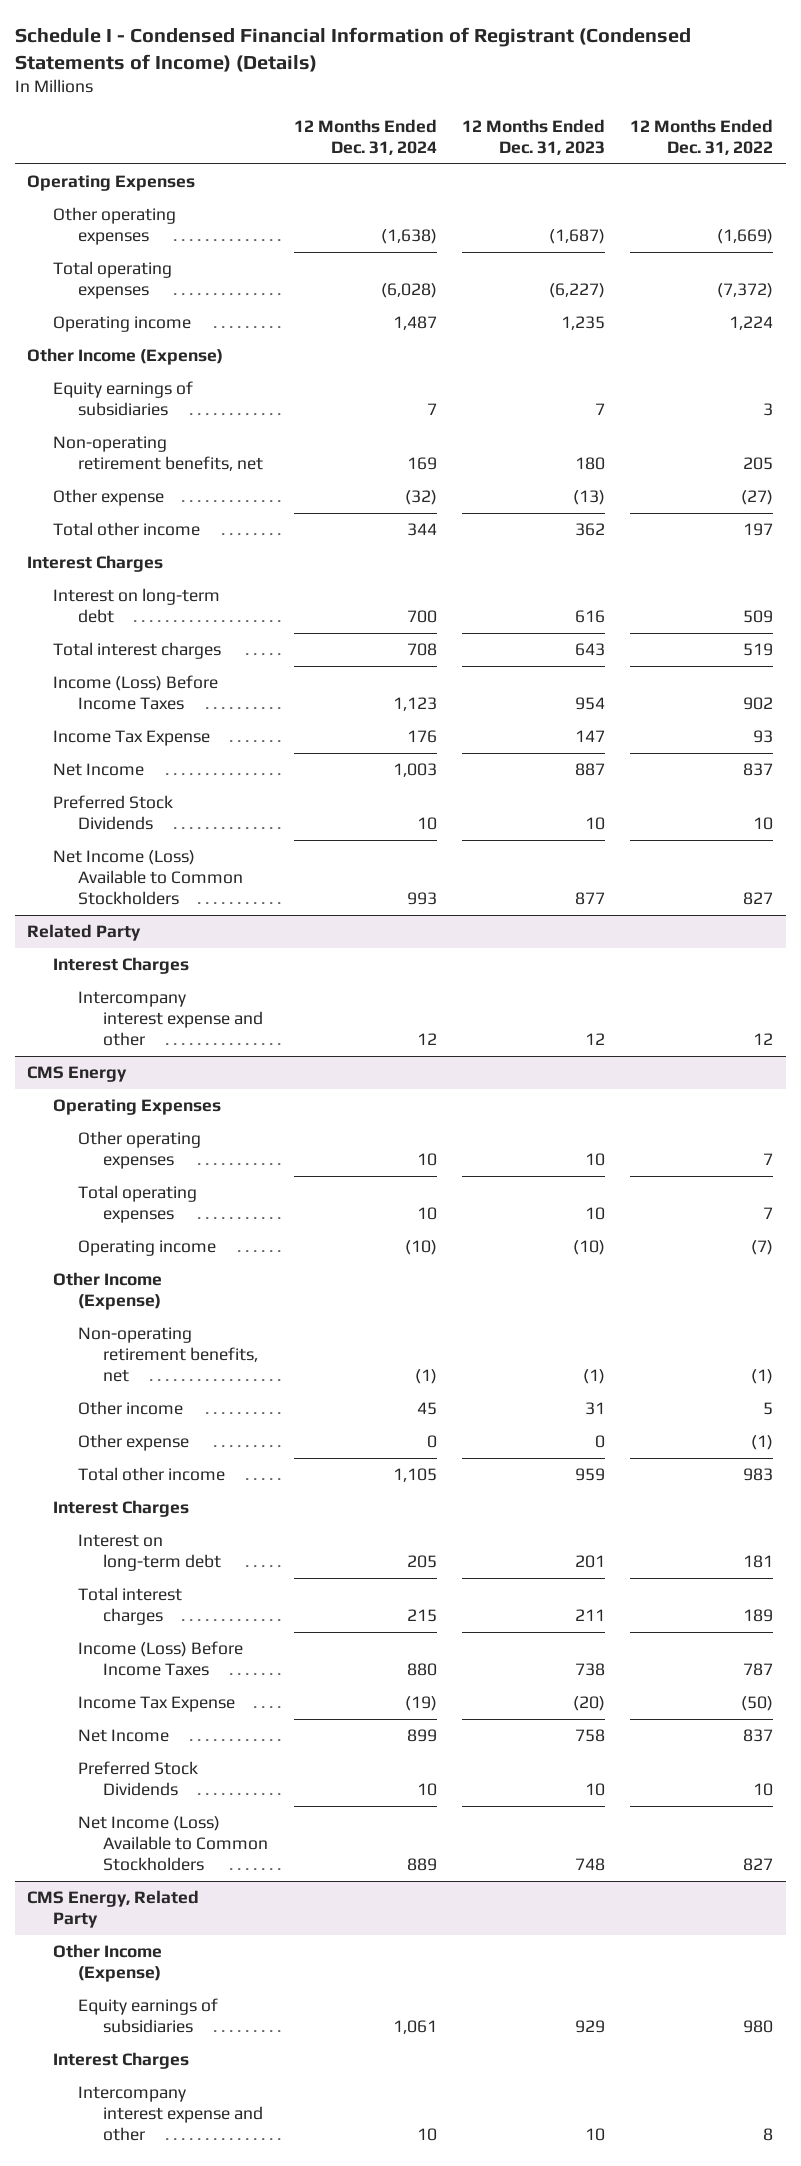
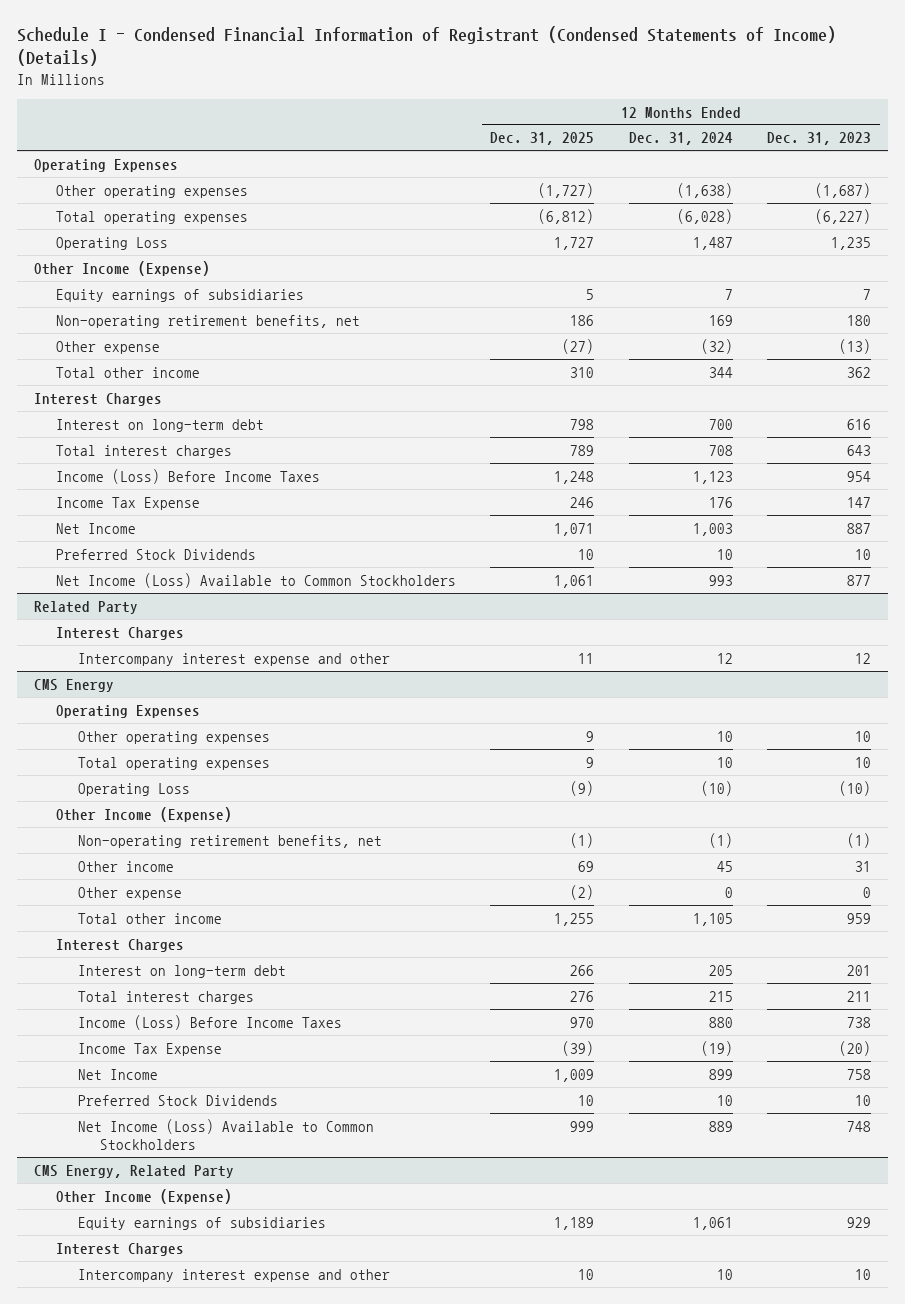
[630,118,774,155] 12 Months Ended Dec. 31, 2022 -> none
none -> [490,132,595,146] Dec. 31, 2025
[52,316,191,333] Operating income -> [56,236,169,250] Operating Loss
[78,1240,217,1257] Operating income -> [78,782,191,796] Operating Loss

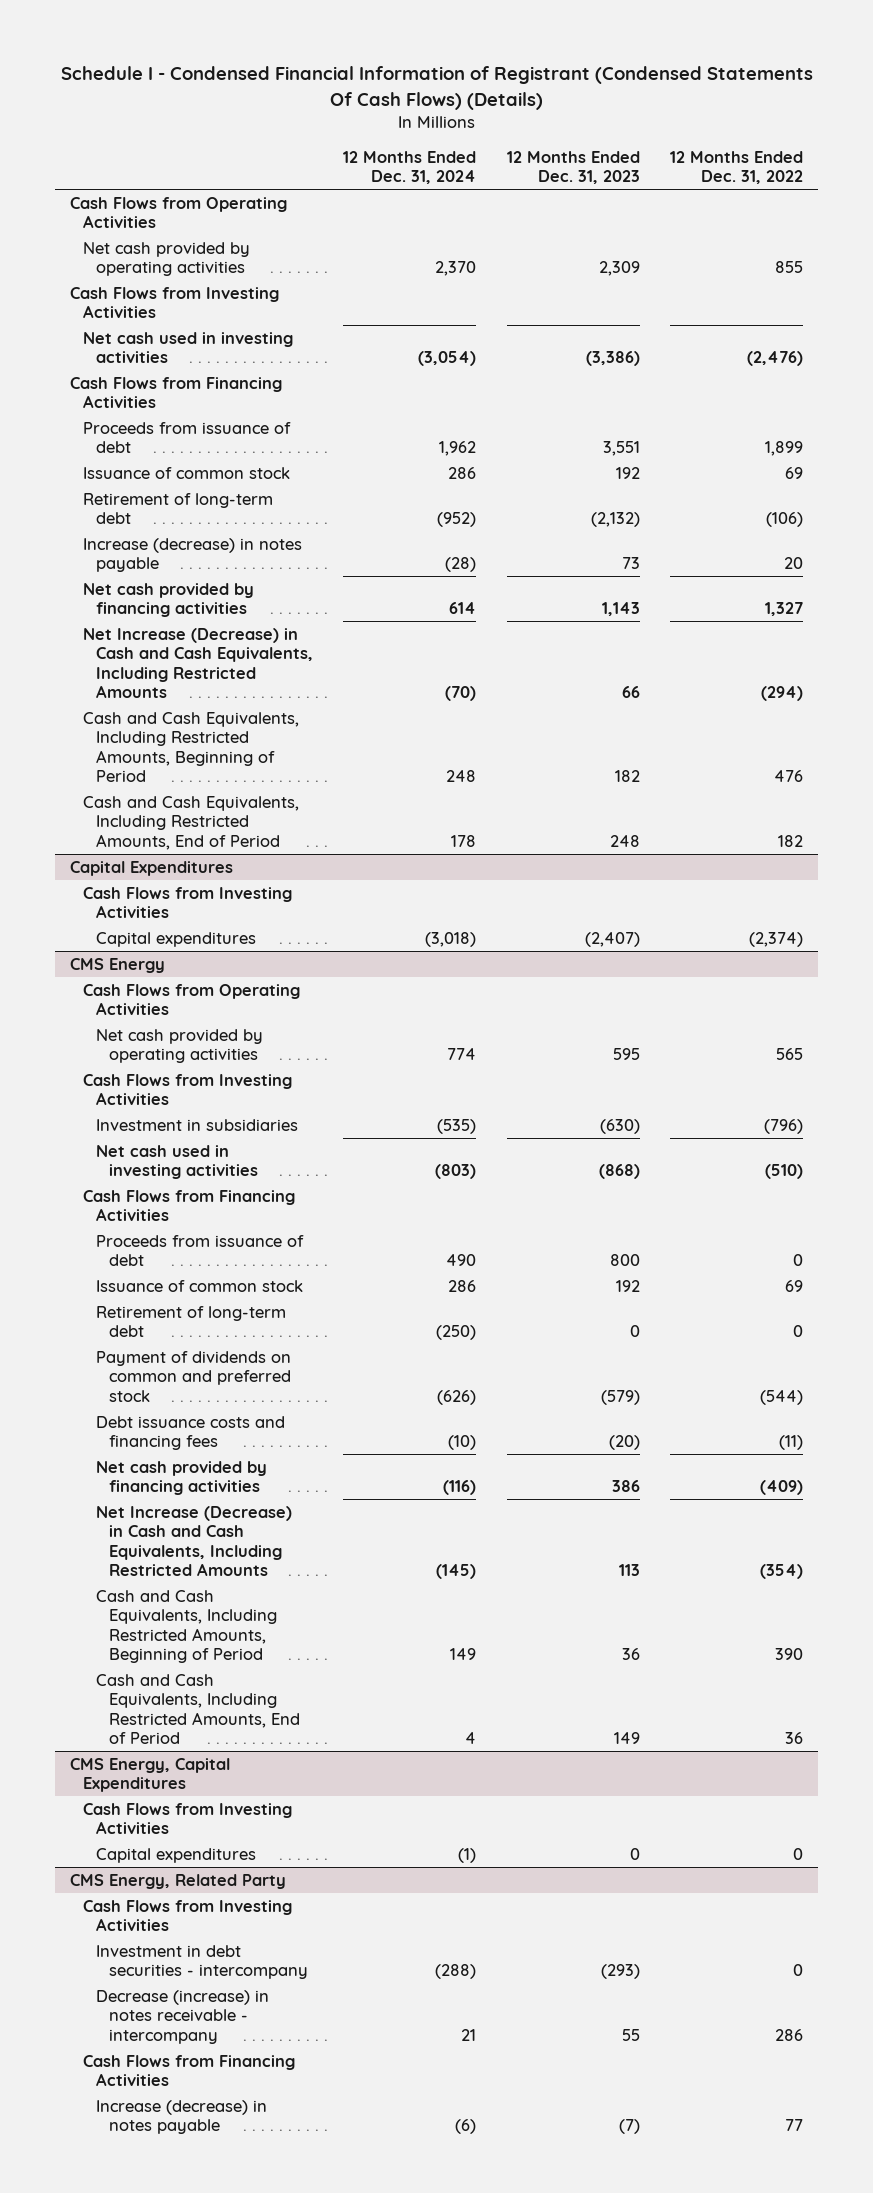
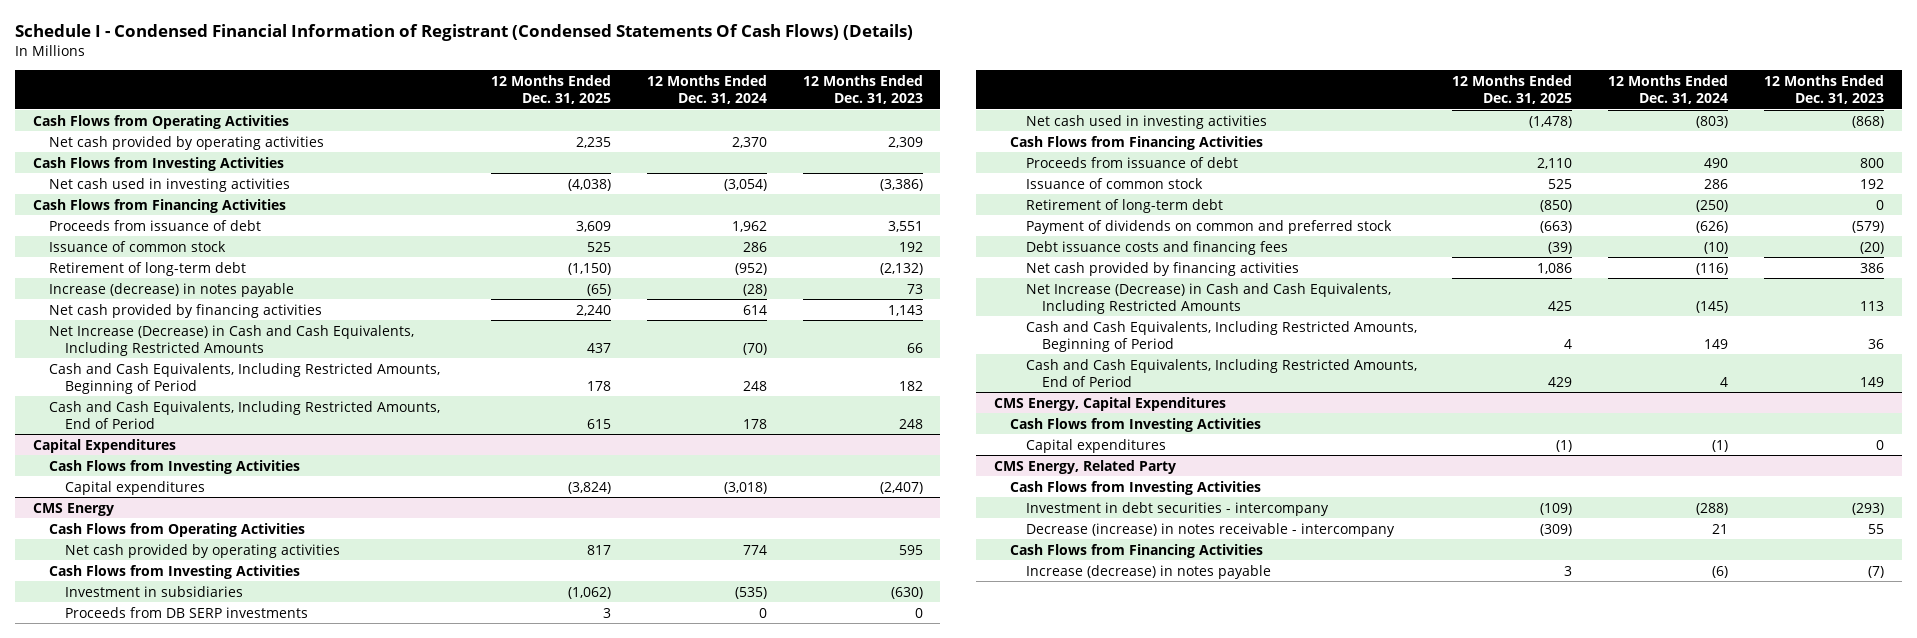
[669,150,803,185] 12 Months Ended Dec. 31, 2022 -> none
none -> [491,75,612,105] 12 Months Ended Dec. 31, 2025
none -> [64,606,308,618] Proceeds from DB SERP investments

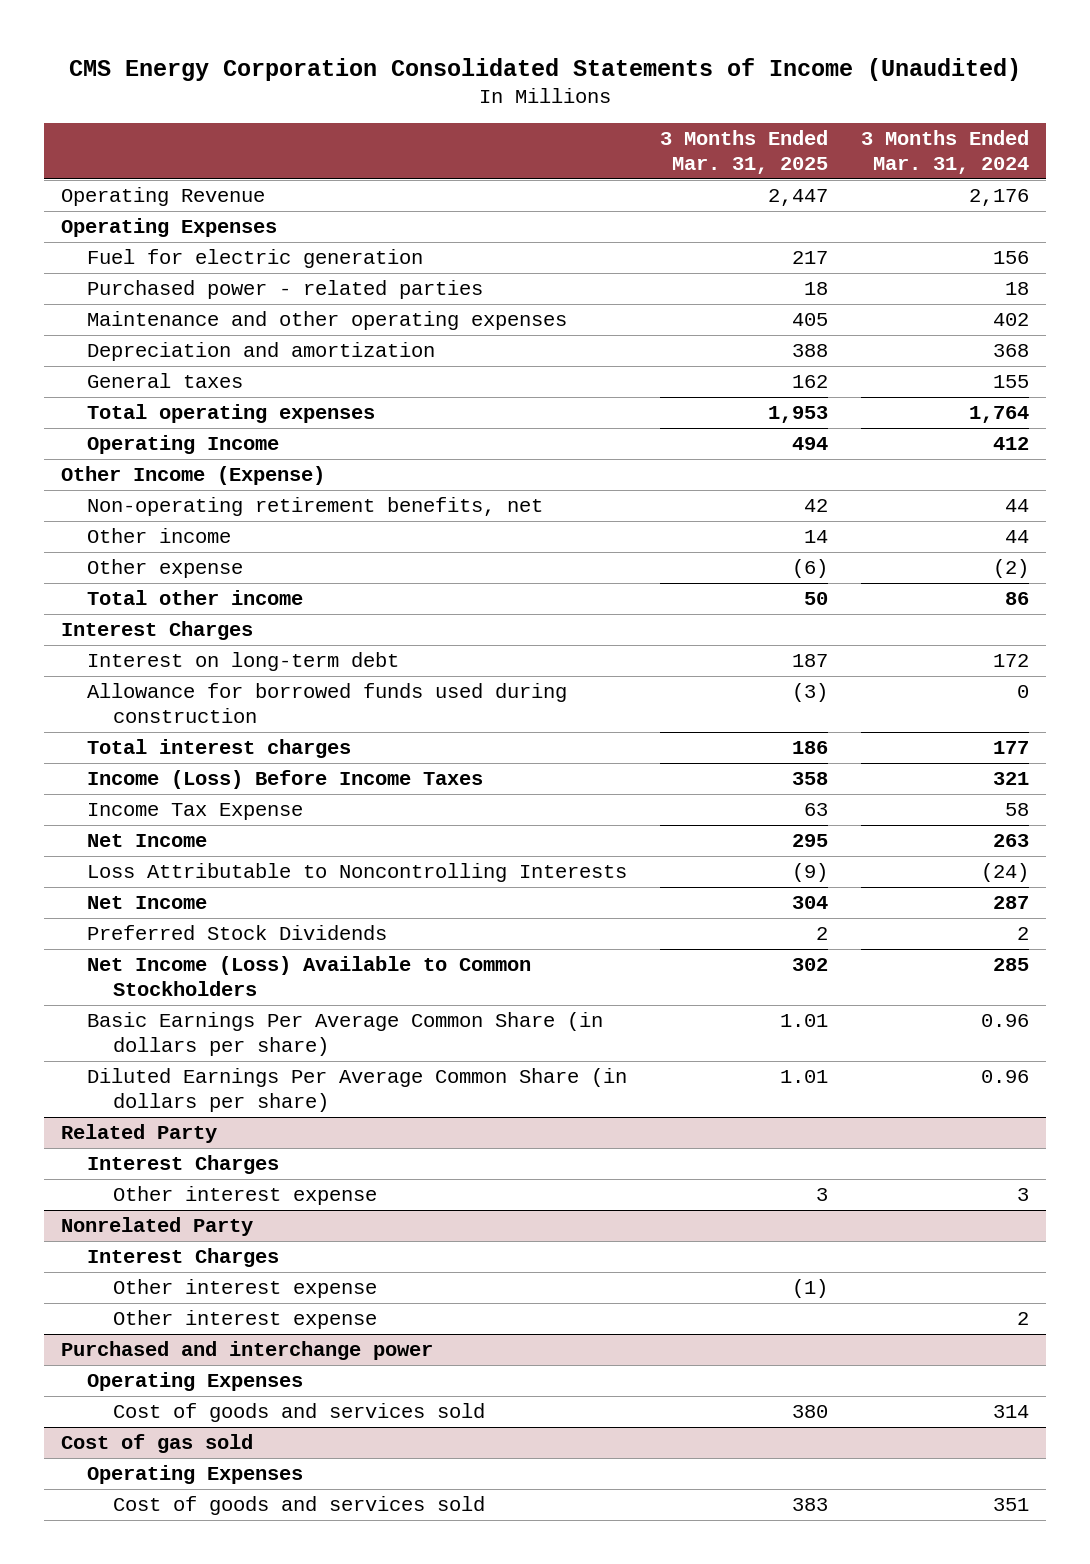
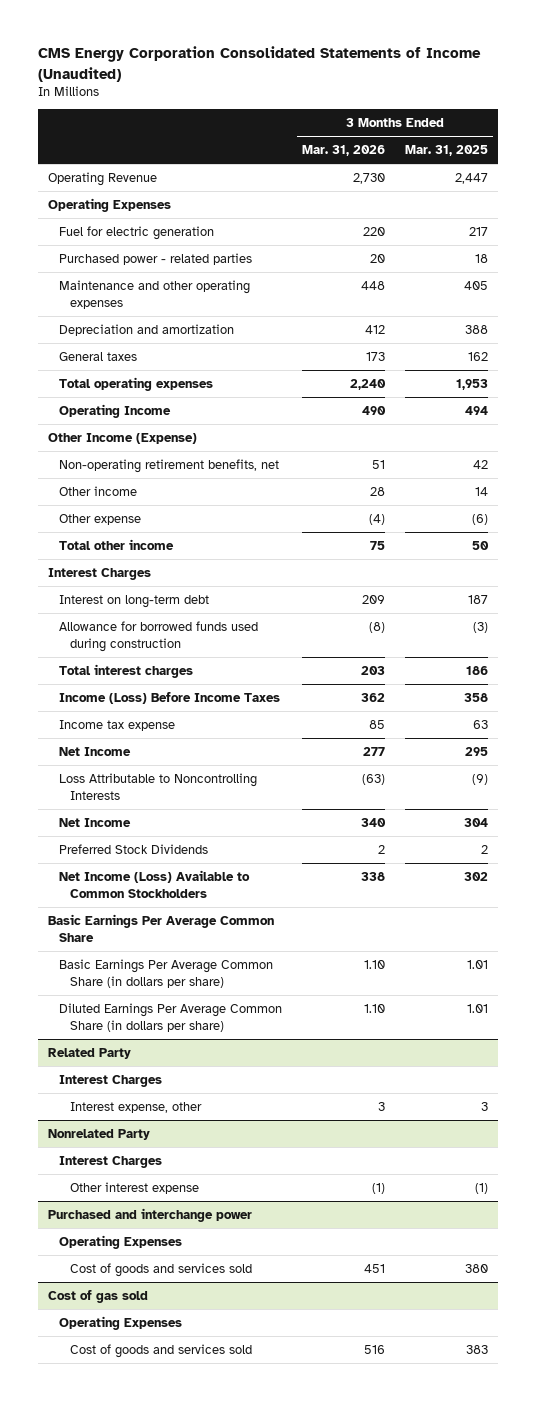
[861,130,1030,175] 3 Months Ended Mar. 31, 2024 -> none
none -> [302,145,386,157] Mar. 31, 2026
[87,803,304,821] Income Tax Expense -> [59,719,176,731] Income tax expense
none -> [48,913,275,942] Basic Earnings Per Average Common Share
[113,1186,378,1206] Other interest expense -> [70,1101,203,1113] Interest expense, other
[113,1310,378,1330] Other interest expense -> none

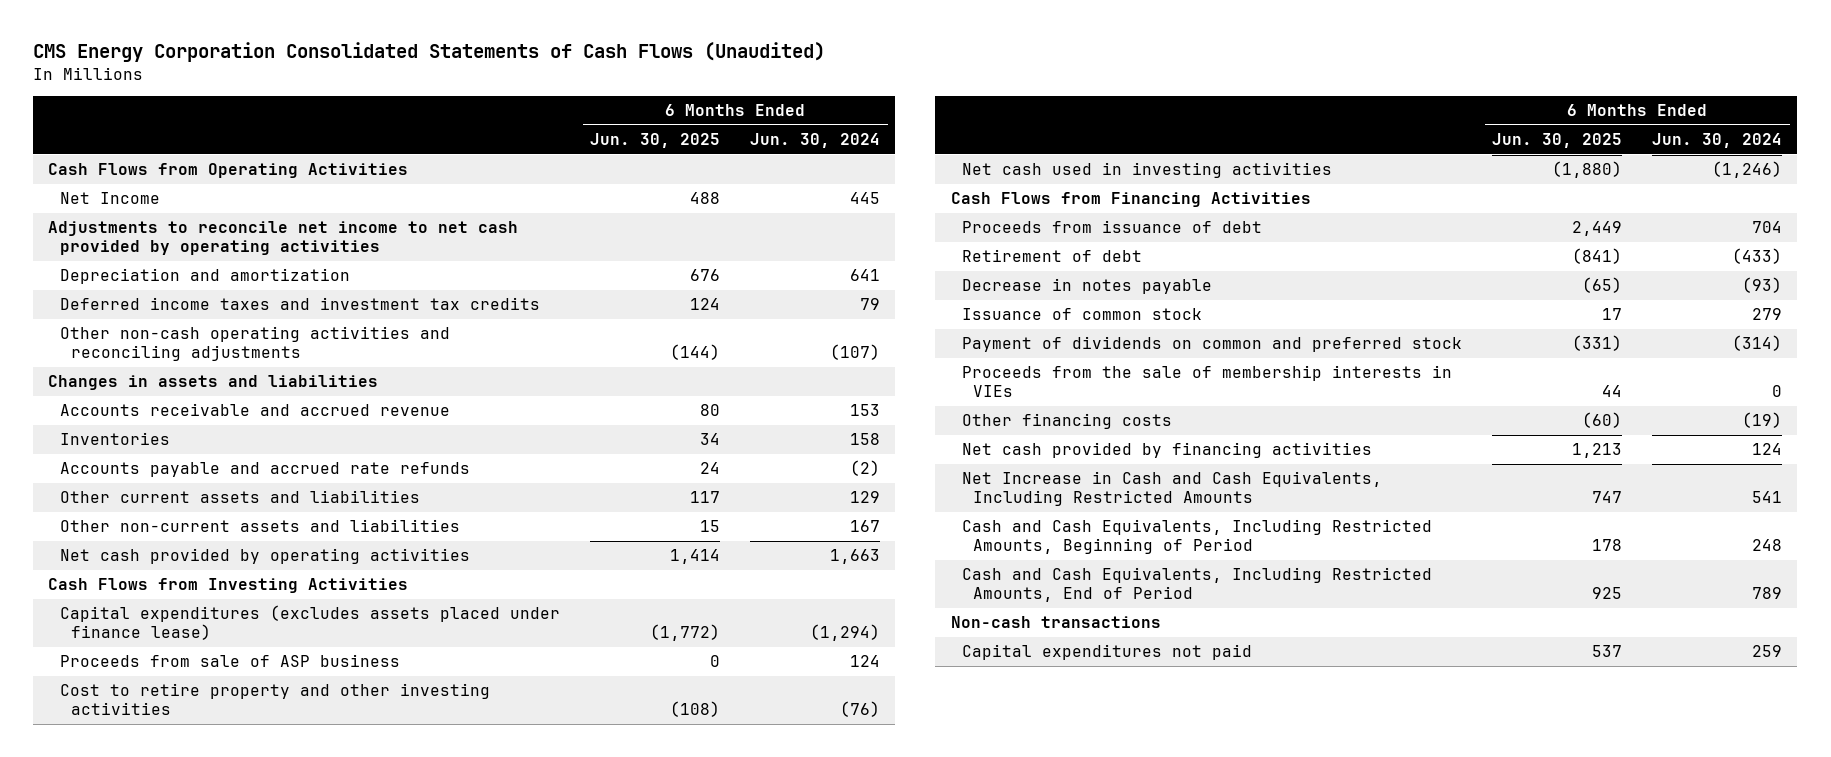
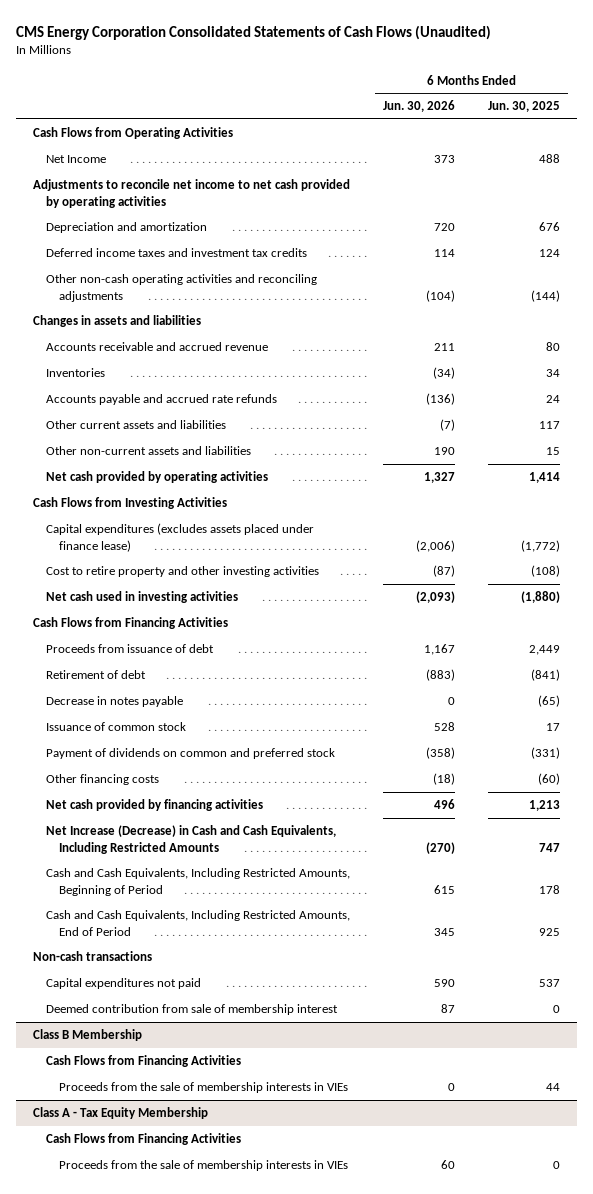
[750,133,881,149] Jun. 30, 2024 -> none
none -> [383,100,456,113] Jun. 30, 2026
[59,654,400,668] Proceeds from sale of ASP business -> none
[962,365,1453,398] Proceeds from the sale of membership interests in VIEs -> none
[962,471,1383,507] Net Increase in Cash and Cash Equivalents, Including Restricted Amounts -> [46,825,337,854] Net Increase (Decrease) in Cash and Cash Equivalents, Including Restricted Amounts
none -> [46,1004,339,1016] Deemed contribution from sale of membership interest
none -> [32,1029,142,1042] Class B Membership
none -> [46,1055,242,1068] Cash Flows from Financing Activities
none -> [59,1082,349,1094] Proceeds from the sale of membership interests in VIEs
none -> [32,1107,208,1120] Class A - Tax Equity Membership
none -> [46,1133,242,1146] Cash Flows from Financing Activities
none -> [59,1160,349,1172] Proceeds from the sale of membership interests in VIEs

